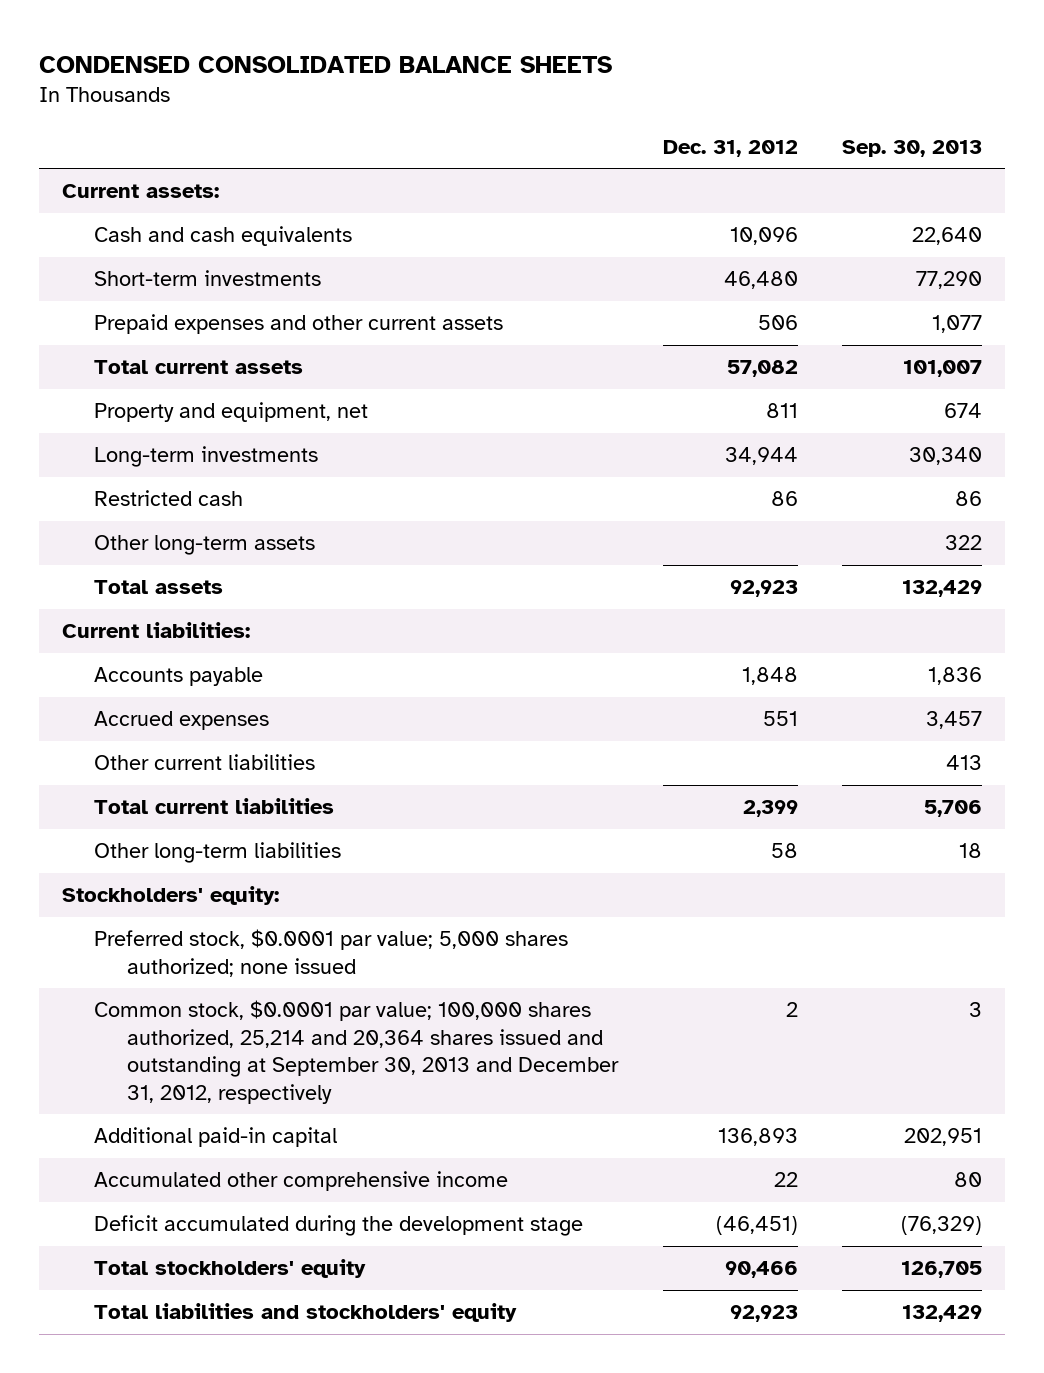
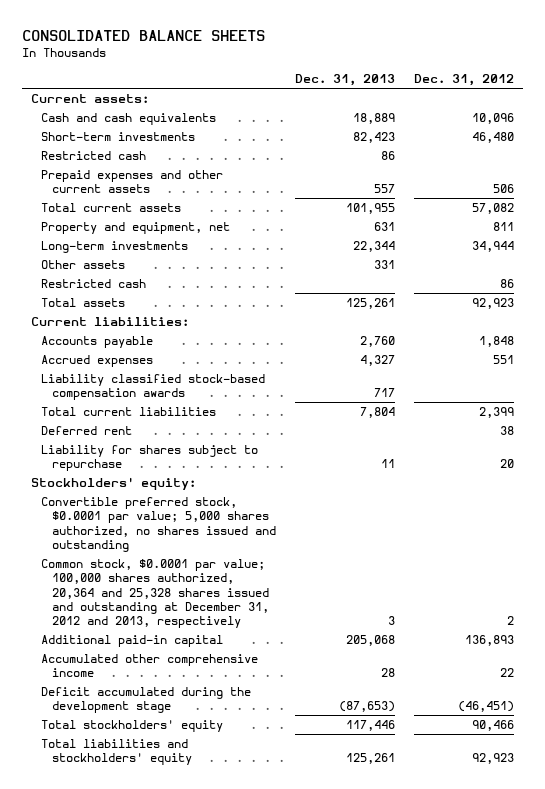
[39,56,613,74] CONDENSED CONSOLIDATED BALANCE SHEETS -> [21,29,265,41] CONSOLIDATED BALANCE SHEETS
[842,139,983,157] Sep. 30, 2013 -> none
none -> [294,74,395,87] Dec. 31, 2013
none -> [41,151,147,161] Restricted cash
none -> [41,260,126,270] Other assets
[94,535,316,556] Other long-term assets -> none
[94,754,316,771] Other current liabilities -> [41,374,266,401] Liability classified stock-based compensation awards
[94,842,342,864] Other long-term liabilities -> none
none -> [41,426,133,436] Deferred rent
none -> [41,445,259,472] Liability for shares subject to repurchase
[94,929,569,977] Preferred stock, $0.0001 par value; 5,000 shares authorized; none issued -> [41,497,276,552] Convertible preferred stock, $0.0001 par value; 5,000 shares authorized, no shares issued and outstanding
[94,1000,620,1104] Common stock, $0.0001 par value; 100,000 shares authorized, 25,214 and 20,364 shares issued and outstanding at September 30, 2013 and December 31, 2012, respectively -> [41,559,269,628] Common stock, $0.0001 par value; 100,000 shares authorized, 20,364 and 25,328 shares issued and outstanding at December 31, 2012 and 2013, respectively

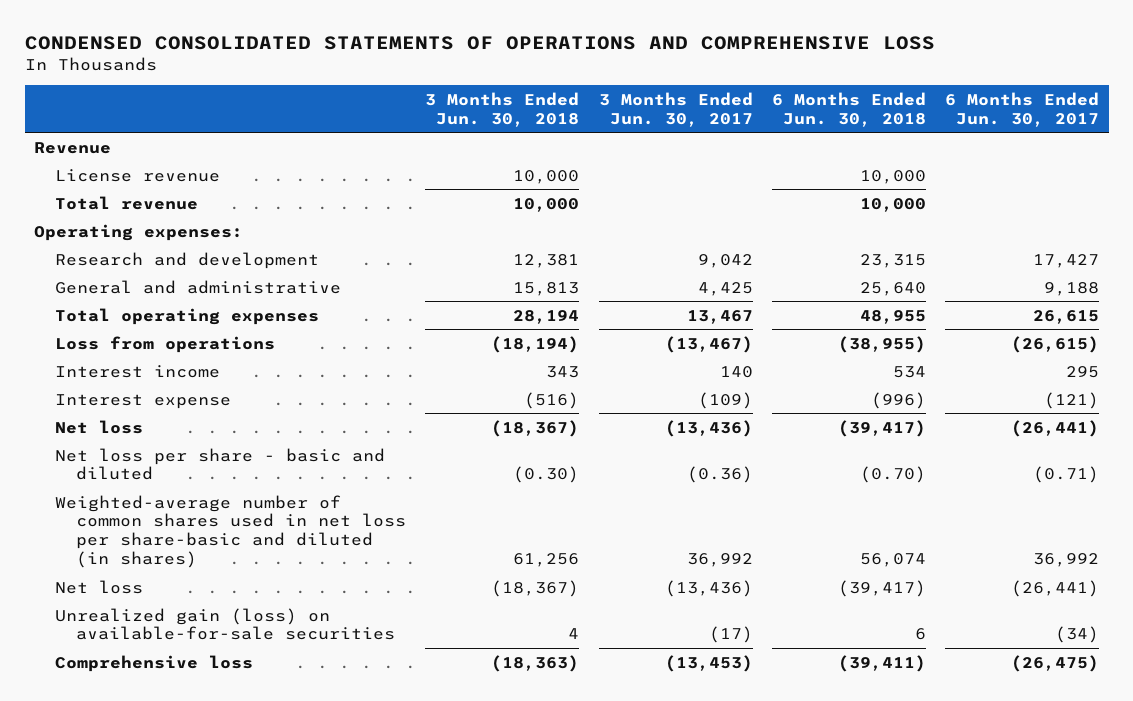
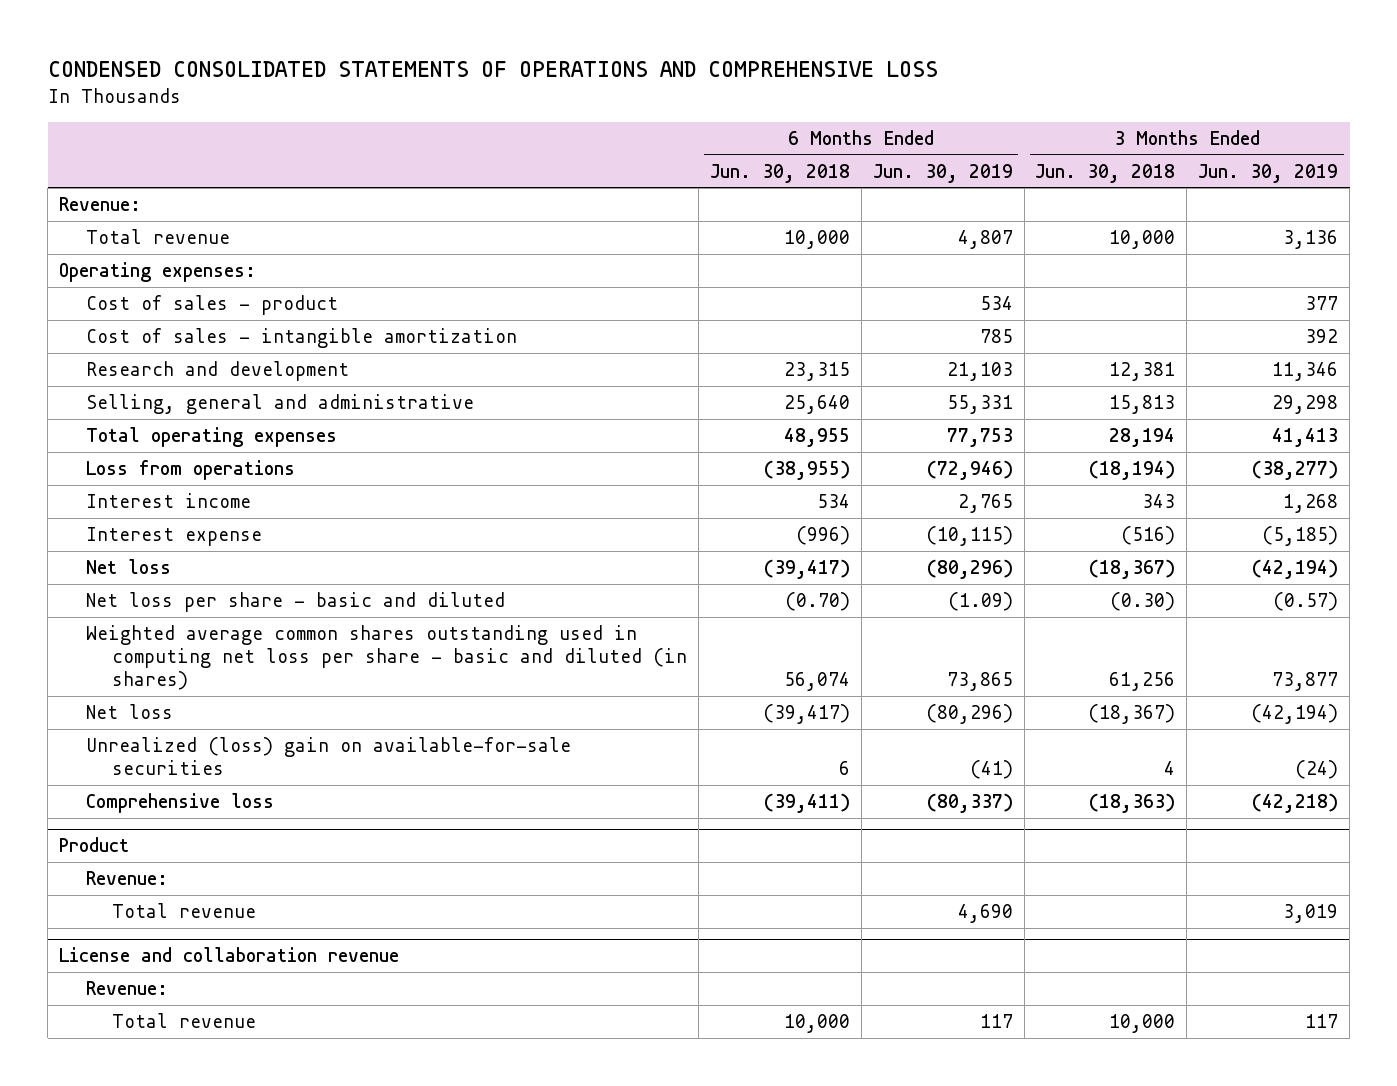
[598,91,753,127] 3 Months Ended Jun. 30, 2017 -> none
[945,91,1100,127] 6 Months Ended Jun. 30, 2017 -> none
none -> [872,163,1013,183] Jun. 30, 2019
none -> [1198,163,1339,183] Jun. 30, 2019
[55,168,221,182] License revenue -> none
[34,141,112,154] Revenue -> [59,196,142,211] Revenue:
none -> [85,294,338,315] Cost of sales - product
none -> [85,327,517,348] Cost of sales - intangible amortization
[55,279,342,294] General and administrative -> [85,393,474,414] Selling, general and administrative
[55,494,407,569] Weighted-average number of common shares used in net loss per share-basic and diluted (in shares) -> [85,624,688,691] Weighted average common shares outstanding used in computing net loss per share - basic and diluted (in shares)
[55,607,396,641] Unrealized gain (loss) on available-for-sale securities -> [85,736,571,775] Unrealized (loss) gain on available-for-sale securities
none -> [59,837,130,853] Product
none -> [85,870,168,885] Revenue:
none -> [112,902,257,918] Total revenue
none -> [59,947,400,963] License and collaboration revenue
none -> [85,980,168,995] Revenue:
none -> [112,1012,257,1028] Total revenue

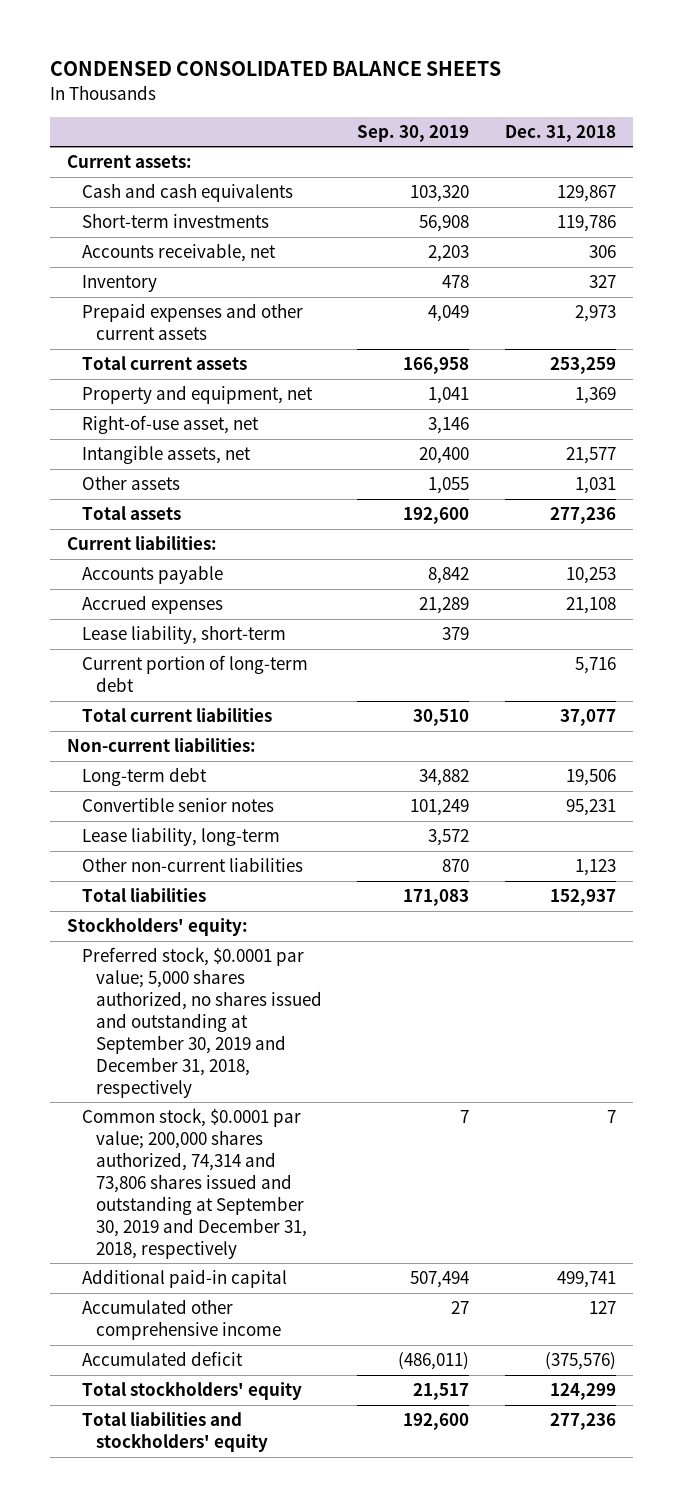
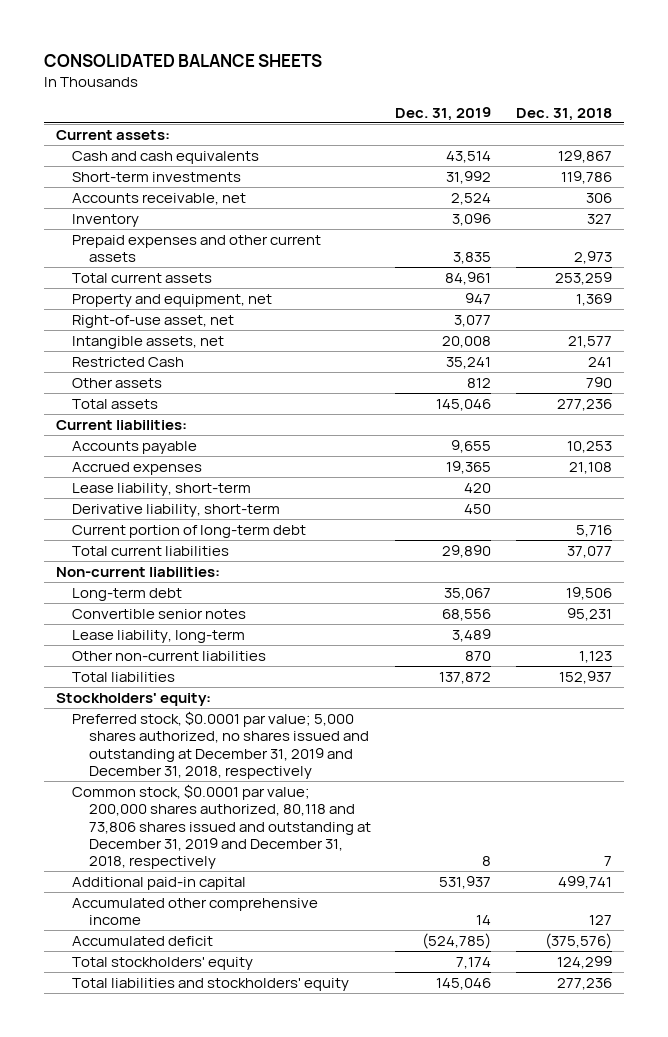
[49,61,501,77] CONDENSED CONSOLIDATED BALANCE SHEETS -> [44,54,323,68] CONSOLIDATED BALANCE SHEETS
[357,124,470,142] Sep. 30, 2019 -> none
none -> [395,106,492,121] Dec. 31, 2019
none -> [72,356,185,367] Restricted Cash
[574,477,616,495] 1,031 -> [585,376,612,388] 790
none -> [72,503,281,517] Derivative liability, short-term
[81,947,323,1098] Preferred stock, $0.0001 par value; 5,000 shares authorized, no shares issued and outstanding at September 30, 2019 and December 31, 2018, respectively -> [72,710,369,779] Preferred stock, $0.0001 par value; 5,000 shares authorized, no shares issued and outstanding at December 31, 2019 and December 31, 2018, respectively
[81,1108,308,1259] Common stock, $0.0001 par value; 200,000 shares authorized, 74,314 and 73,806 shares issued and outstanding at September 30, 2019 and December 31, 2018, respectively -> [72,783,371,870] Common stock, $0.0001 par value; 200,000 shares authorized, 80,118 and 73,806 shares issued and outstanding at December 31, 2019 and December 31, 2018, respectively

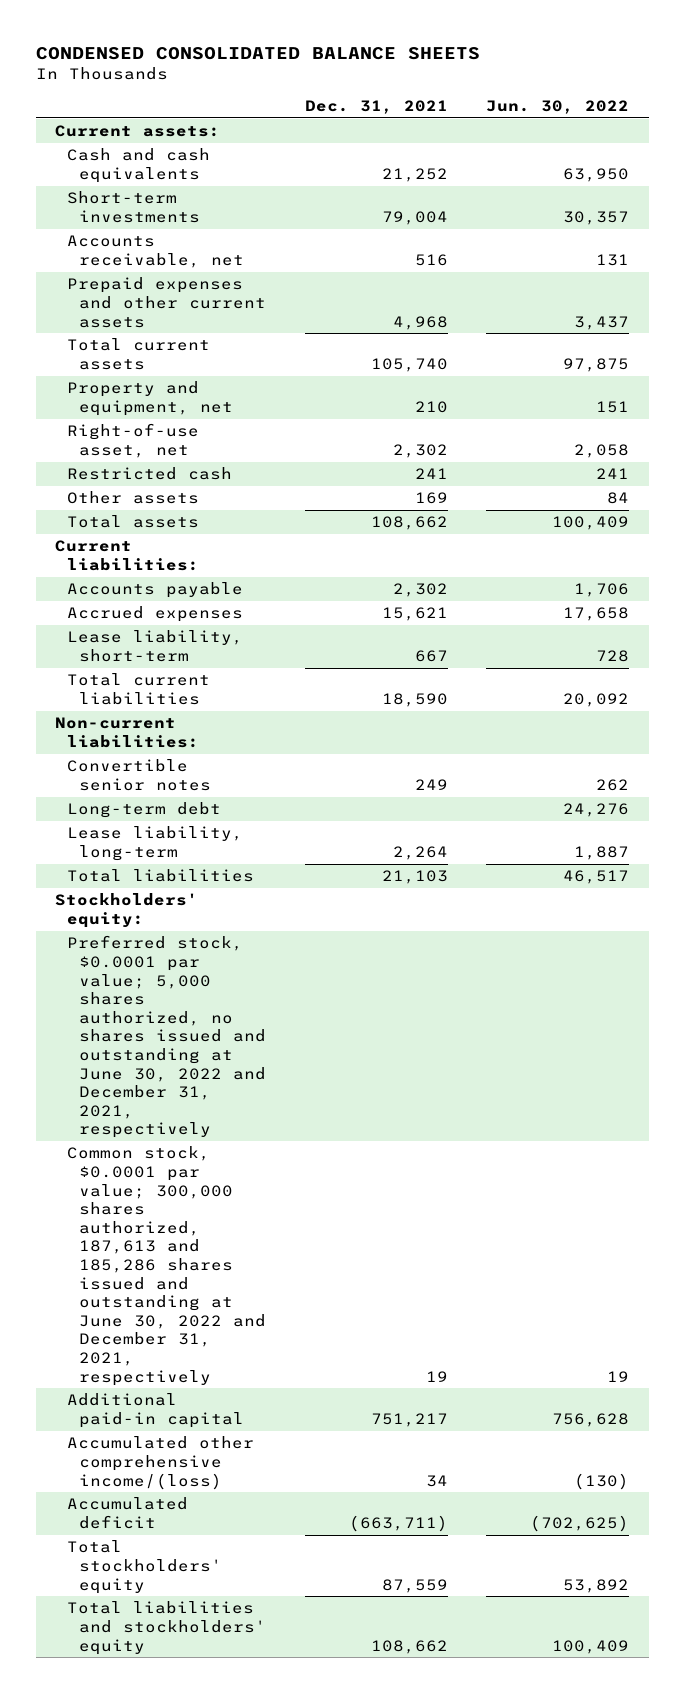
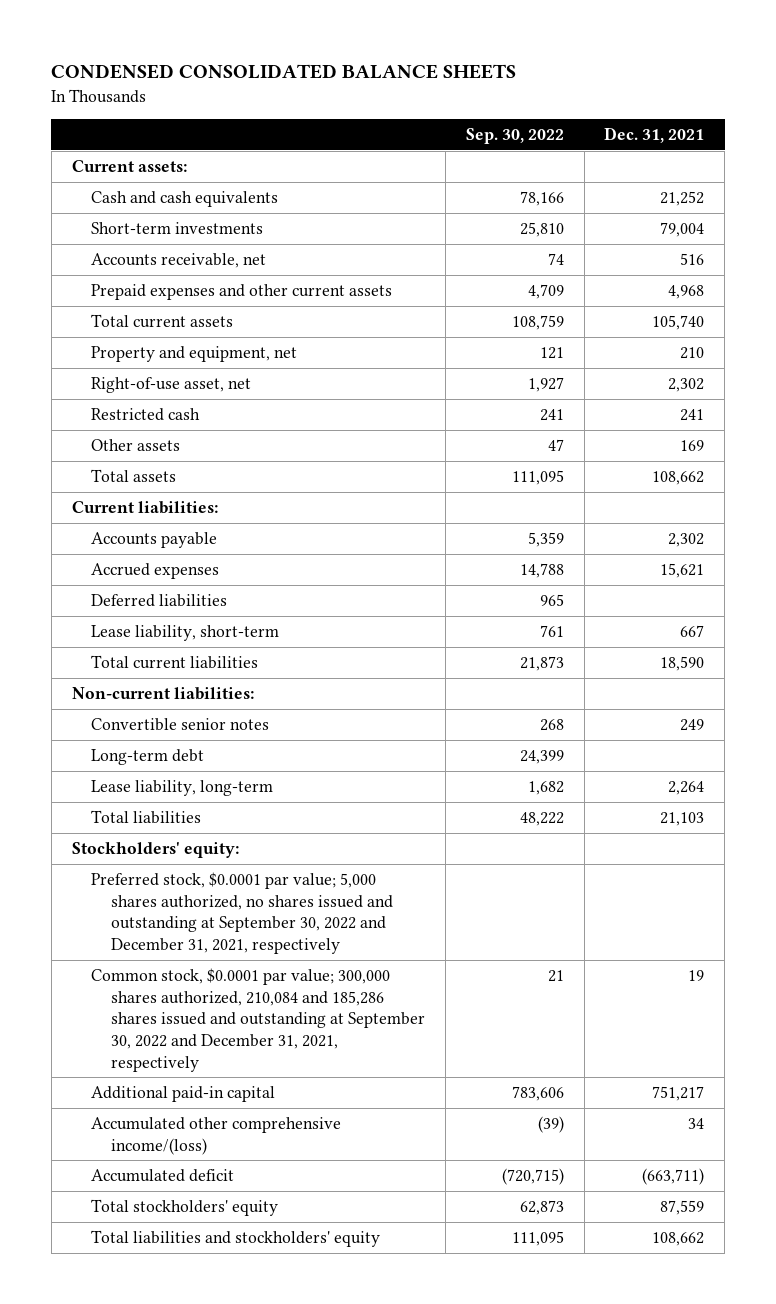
[486,99,630,114] Jun. 30, 2022 -> none
none -> [465,127,564,144] Sep. 30, 2022
none -> [91,593,228,607] Deferred liabilities
[66,935,267,1139] Preferred stock, $0.0001 par value; 5,000 shares authorized, no shares issued and outstanding at June 30, 2022 and December 31, 2021, respectively -> [91,871,394,954] Preferred stock, $0.0001 par value; 5,000 shares authorized, no shares issued and outstanding at September 30, 2022 and December 31, 2021, respectively
[66,1146,267,1386] Common stock, $0.0001 par value; 300,000 shares authorized, 187,613 and 185,286 shares issued and outstanding at June 30, 2022 and December 31, 2021, respectively -> [91,967,426,1072] Common stock, $0.0001 par value; 300,000 shares authorized, 210,084 and 185,286 shares issued and outstanding at September 30, 2022 and December 31, 2021, respectively

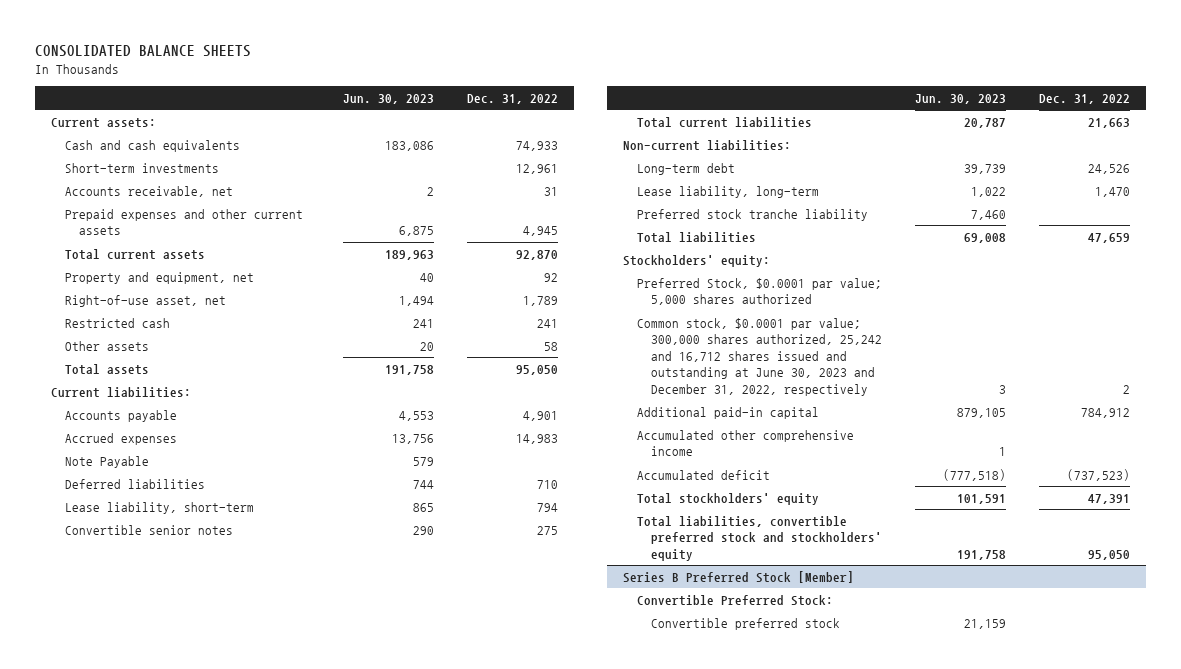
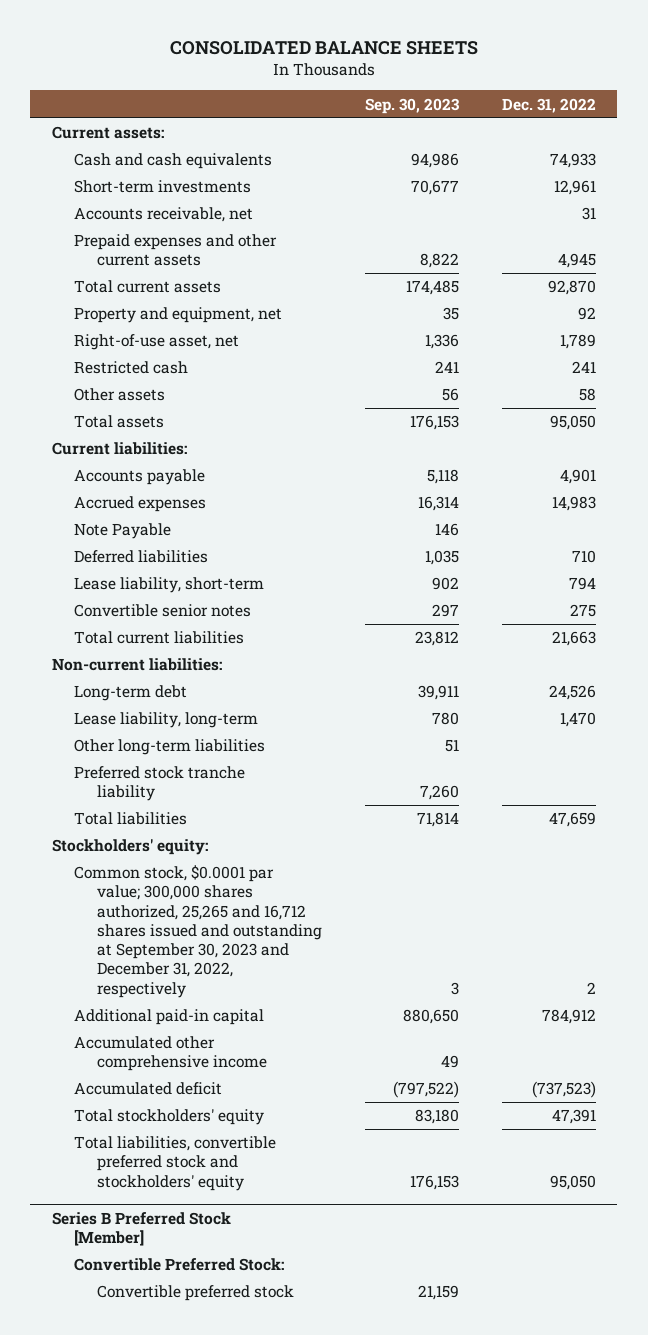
[342,93,434,104] Jun. 30, 2023 -> none
none -> [364,97,460,114] Sep. 30, 2023
none -> [74,739,266,756] Other long-term liabilities
[637,277,883,306] Preferred Stock, $0.0001 par value; 5,000 shares authorized -> none
[637,317,882,396] Common stock, $0.0001 par value; 300,000 shares authorized, 25,242 and 16,712 shares issued and outstanding at June 30, 2023 and December 31, 2022, respectively -> [74,865,322,998] Common stock, $0.0001 par value; 300,000 shares authorized, 25,265 and 16,712 shares issued and outstanding at September 30, 2023 and December 31, 2022, respectively

